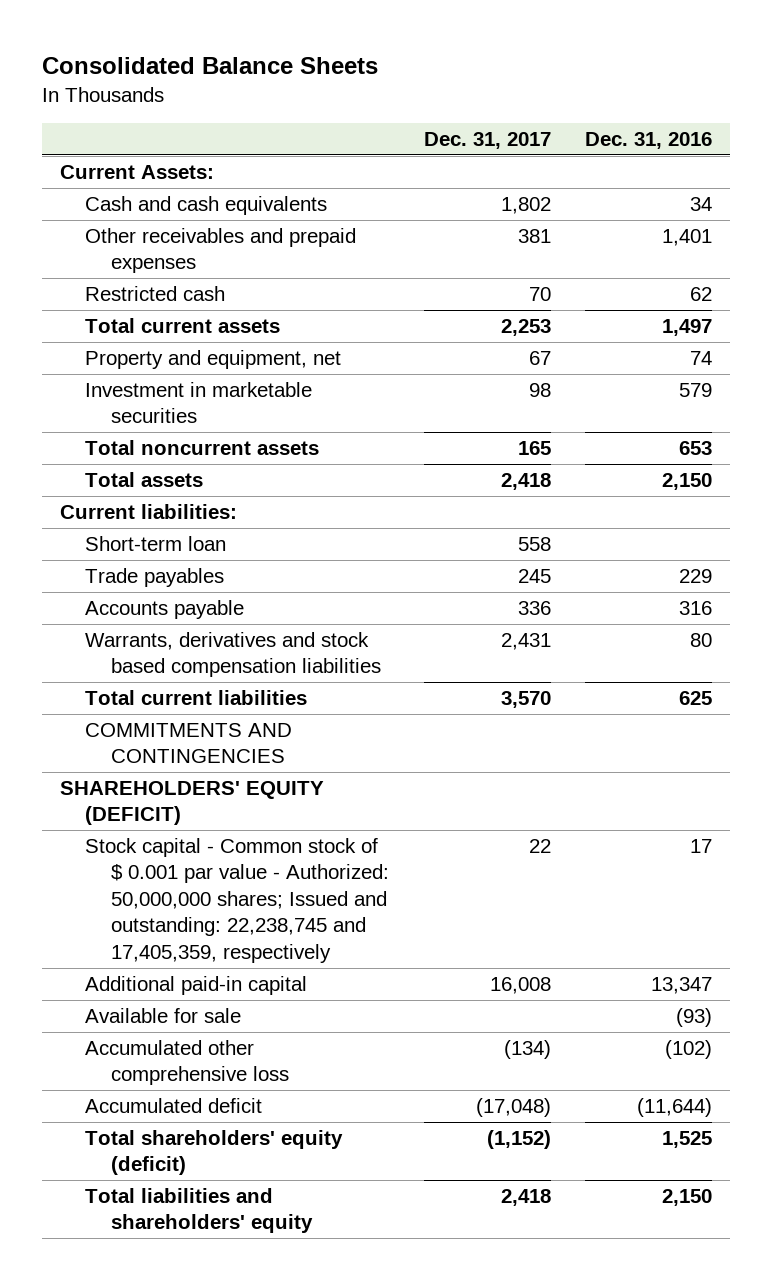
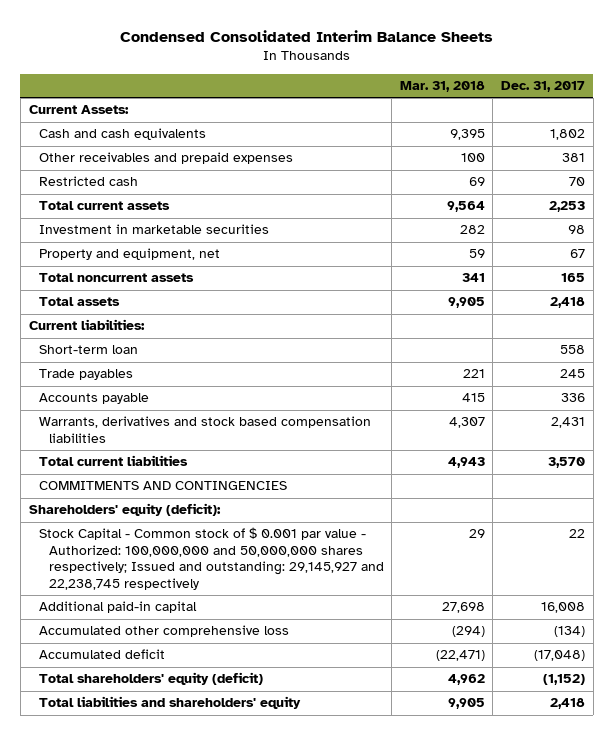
[42,57,379,75] Consolidated Balance Sheets -> [119,29,493,42] Condensed Consolidated Interim Balance Sheets
[585,131,713,149] Dec. 31, 2016 -> none
none -> [399,81,485,93] Mar. 31, 2018
[85,350,342,370] Property and equipment, net -> [38,248,220,261] Property and equipment, net
[59,781,324,826] SHAREHOLDERS' EQUITY (DEFICIT) -> [28,503,221,517] Shareholders' equity (deficit):
[85,838,389,963] Stock capital - Common stock of $ 0.001 par value - Authorized: 50,000,000 shares; Issued and outstanding: 22,238,745 and 17,405,359, respectively -> [38,527,384,590] Stock Capital - Common stock of $ 0.001 par value - Authorized: 100,000,000 and 50,000,000 shares respectively; Issued and outstanding: 29,145,927 and 22,238,745 respectively
[85,1008,242,1024] Available for sale -> none

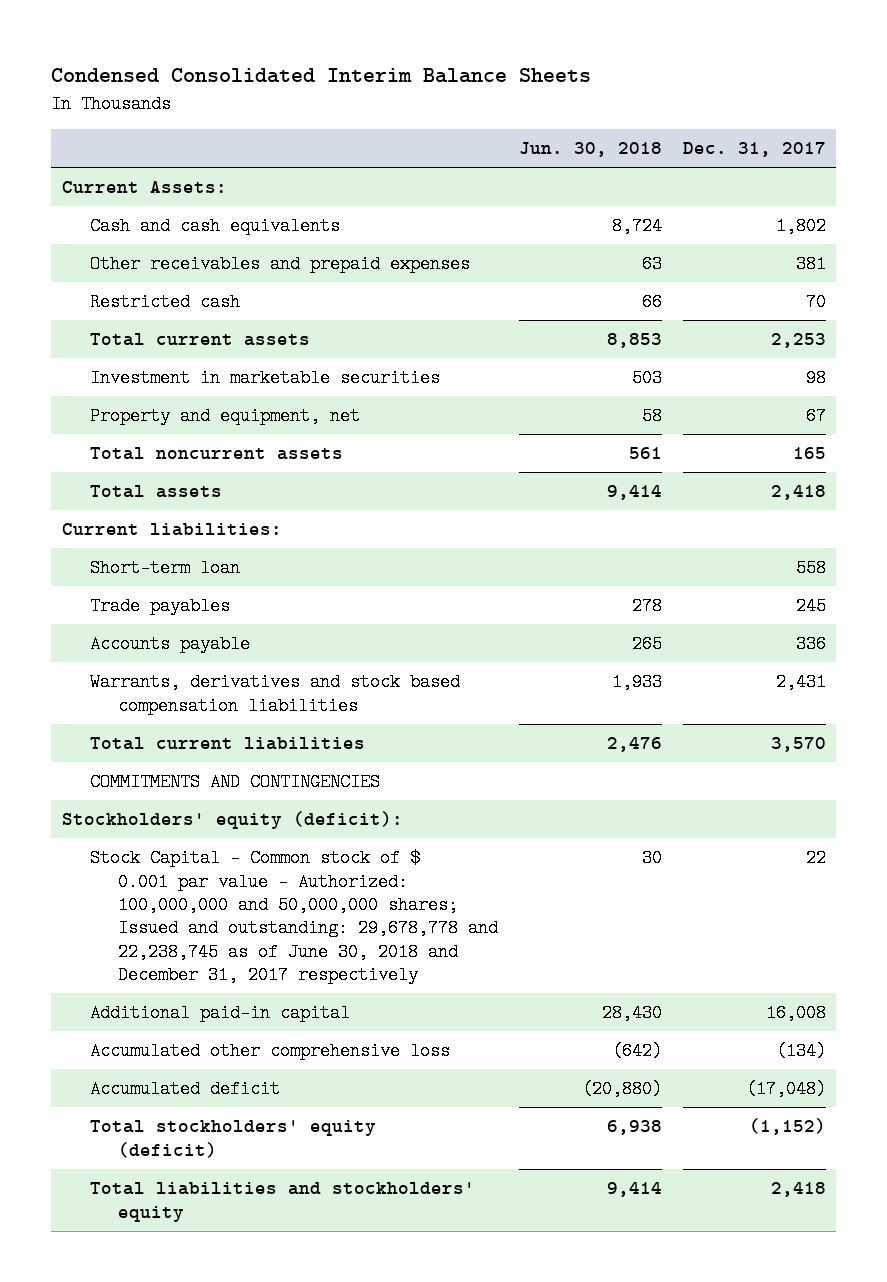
[399,81,485,93] Mar. 31, 2018 -> none
none -> [518,142,662,158] Jun. 30, 2018
[28,503,221,517] Shareholders' equity (deficit): -> [61,811,403,830] Stockholders' equity (deficit):
[38,527,384,590] Stock Capital - Common stock of $ 0.001 par value - Authorized: 100,000,000 and 50,000,000 shares respectively; Issued and outstanding: 29,145,927 and 22,238,745 respectively -> [90,849,499,985] Stock Capital - Common stock of $ 0.001 par value - Authorized: 100,000,000 and 50,000,000 shares; Issued and outstanding: 29,678,778 and 22,238,745 as of June 30, 2018 and December 31, 2017 respectively
[38,672,263,686] Total shareholders' equity (deficit) -> [90,1120,377,1158] Total stockholders' equity (deficit)
[38,696,301,710] Total liabilities and shareholders' equity -> [90,1182,476,1222] Total liabilities and stockholders' equity

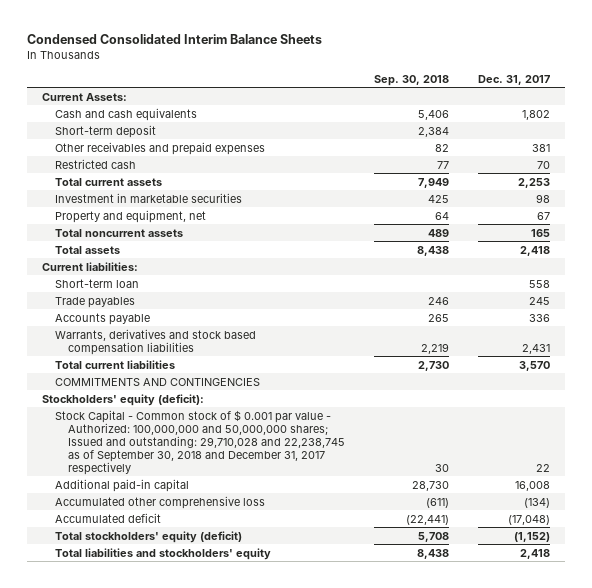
[518,142,662,158] Jun. 30, 2018 -> none
none -> [374,74,450,86] Sep. 30, 2018
none -> [54,124,156,138] Short-term deposit
[90,849,499,985] Stock Capital - Common stock of $ 0.001 par value - Authorized: 100,000,000 and 50,000,000 shares; Issued and outstanding: 29,678,778 and 22,238,745 as of June 30, 2018 and December 31, 2017 respectively -> [54,409,346,475] Stock Capital - Common stock of $ 0.001 par value - Authorized: 100,000,000 and 50,000,000 shares; Issued and outstanding: 29,710,028 and 22,238,745 as of September 30, 2018 and December 31, 2017 respectively

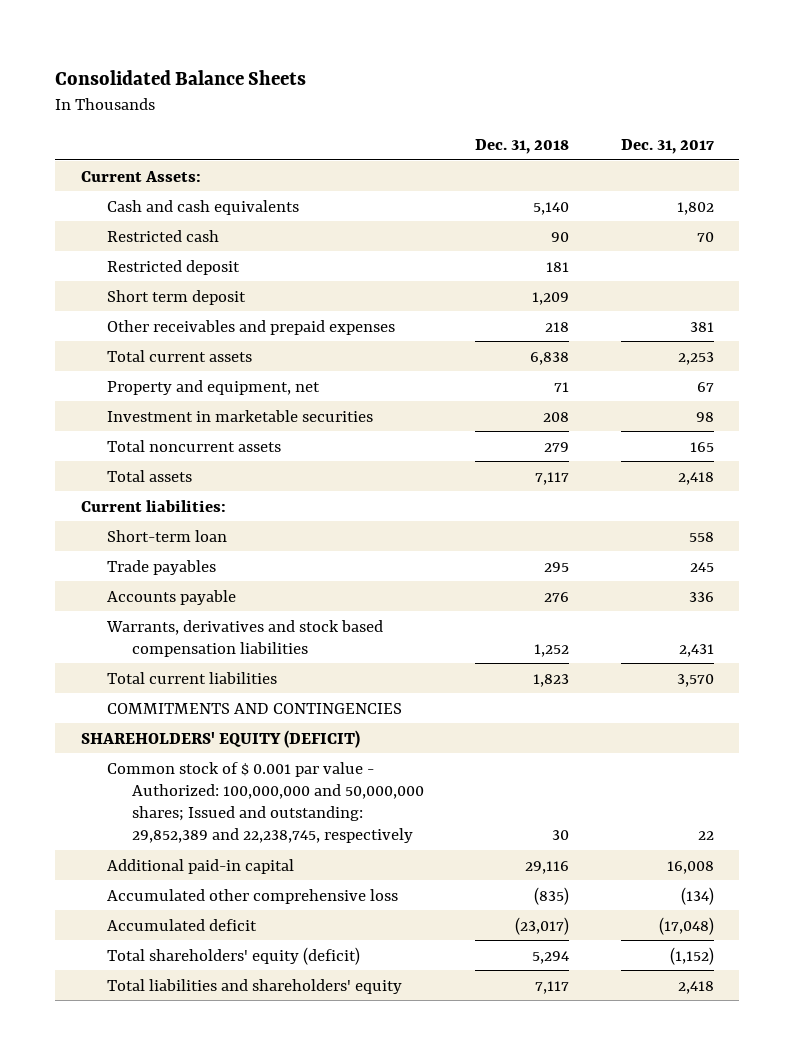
[27,34,323,45] Condensed Consolidated Interim Balance Sheets -> [55,69,307,85] Consolidated Balance Sheets
[374,74,450,86] Sep. 30, 2018 -> none
none -> [475,139,570,155] Dec. 31, 2018
[54,124,156,138] Short-term deposit -> none
none -> [106,259,240,275] Restricted deposit
none -> [106,289,246,305] Short term deposit
[54,141,265,155] Other receivables and prepaid expenses -> [106,319,395,335] Other receivables and prepaid expenses
[54,192,242,203] Investment in marketable securities -> [106,409,373,422] Investment in marketable securities
[41,393,204,406] Stockholders' equity (deficit): -> [80,729,360,748] SHAREHOLDERS' EQUITY (DEFICIT)
[54,409,346,475] Stock Capital - Common stock of $ 0.001 par value - Authorized: 100,000,000 and 50,000,000 shares; Issued and outstanding: 29,710,028 and 22,238,745 as of September 30, 2018 and December 31, 2017 respectively -> [106,761,425,843] Common stock of $ 0.001 par value - Authorized: 100,000,000 and 50,000,000 shares; Issued and outstanding: 29,852,389 and 22,238,745, respectively
[54,530,242,543] Total stockholders' equity (deficit) -> [106,946,360,965] Total shareholders' equity (deficit)
[54,547,271,560] Total liabilities and stockholders' equity -> [106,978,402,994] Total liabilities and shareholders' equity

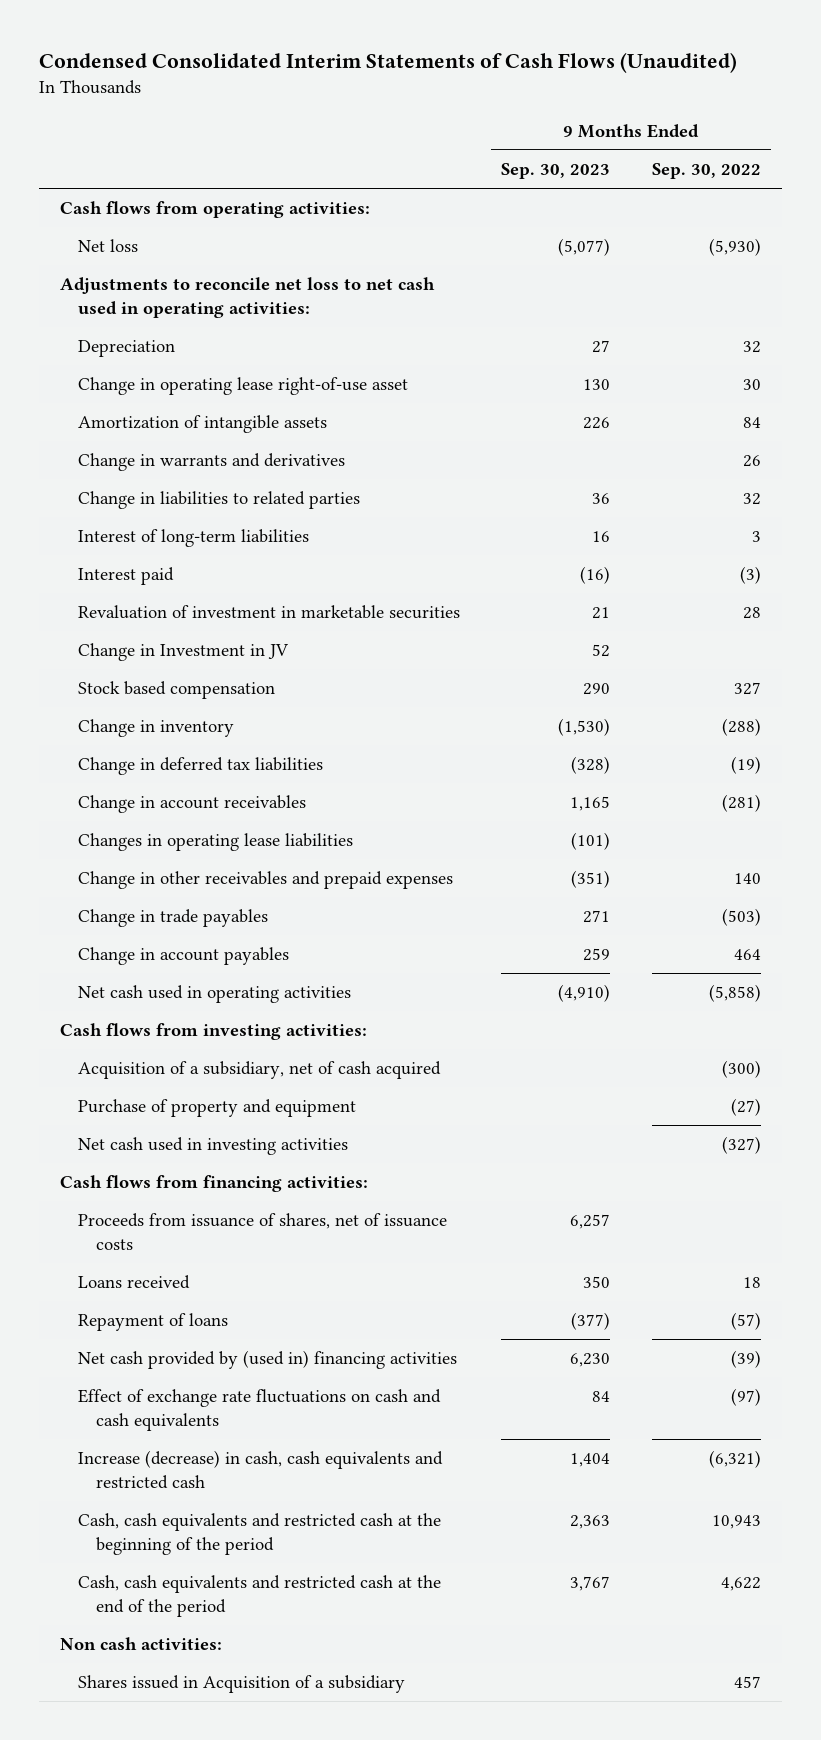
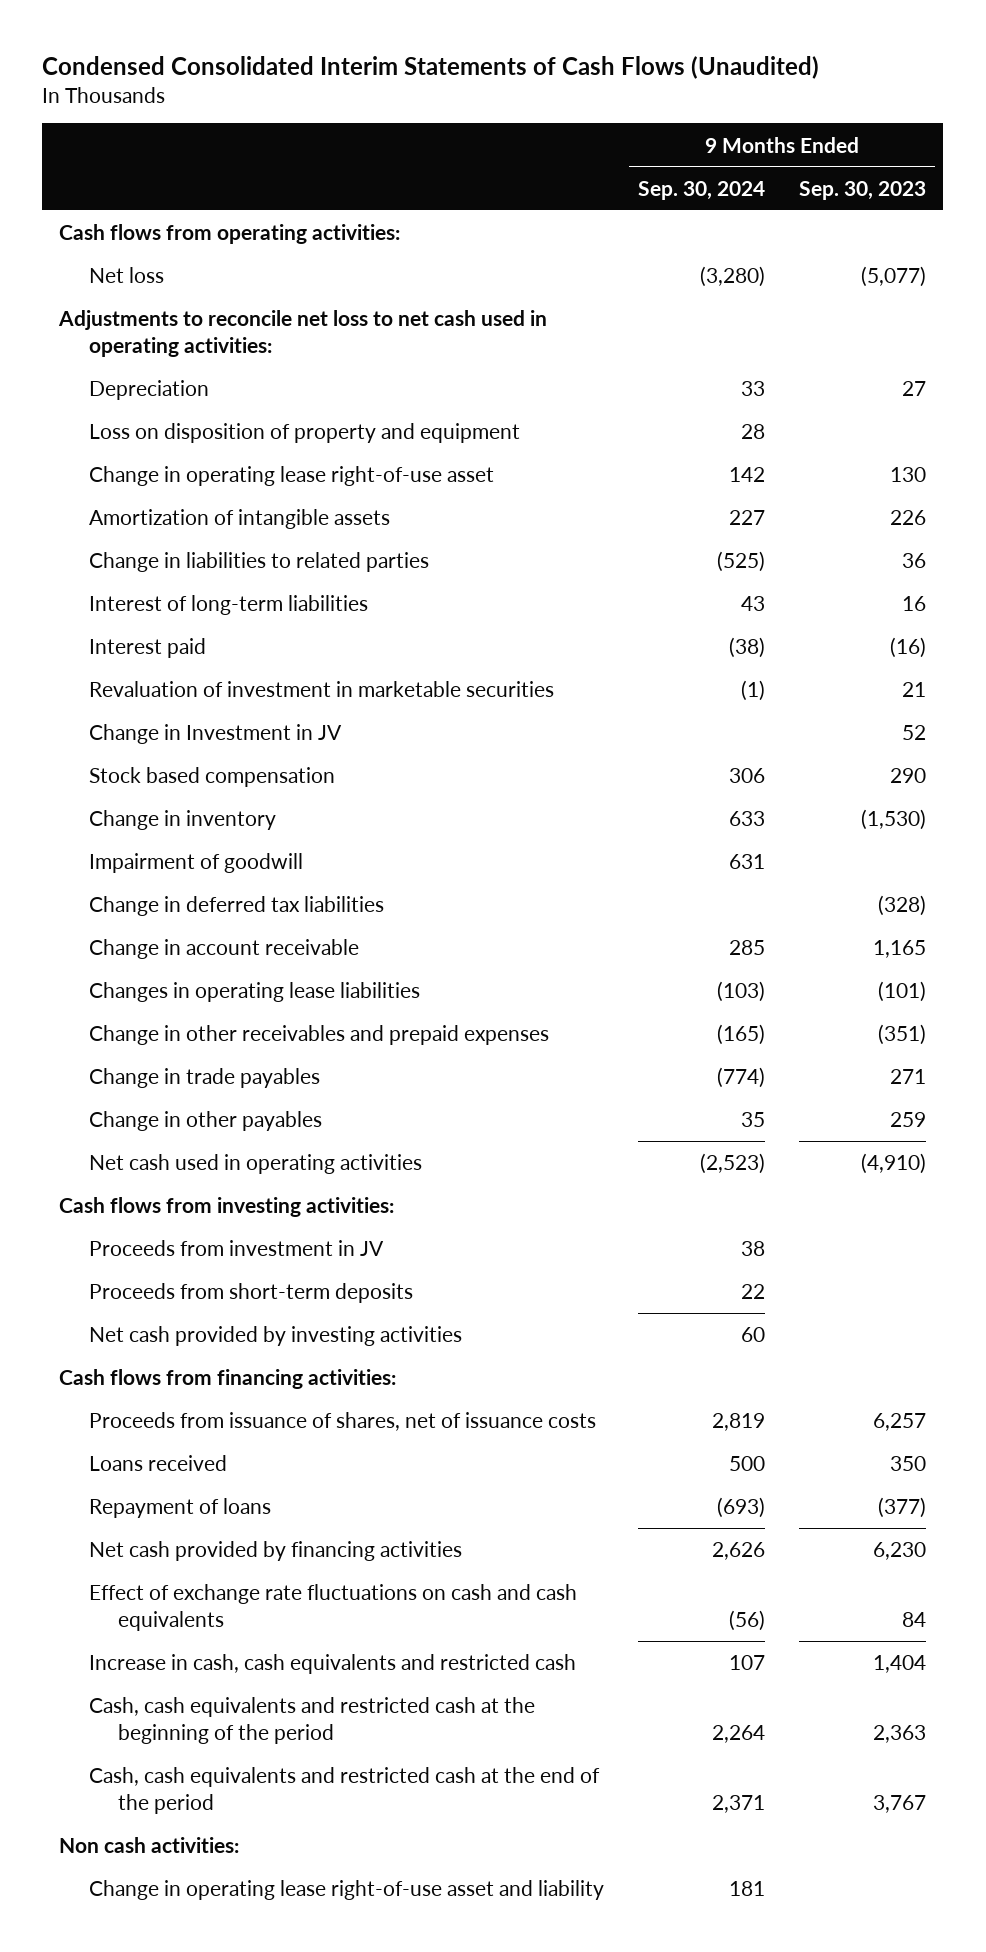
[651,163,761,180] Sep. 30, 2022 -> none
none -> [637,180,765,200] Sep. 30, 2024
none -> [88,423,520,444] Loss on disposition of property and equipment
[77,453,345,472] Change in warrants and derivatives -> none
none -> [88,853,303,874] Impairment of goodwill
[77,795,306,814] Change in account receivables -> [88,939,359,960] Change in account receivable
[77,947,289,966] Change in account payables -> [88,1111,322,1132] Change in other payables
[77,1061,441,1080] Acquisition of a subsidiary, net of cash acquired -> none
[77,1099,356,1118] Purchase of property and equipment -> none
none -> [88,1240,384,1257] Proceeds from investment in JV
none -> [88,1283,413,1304] Proceeds from short-term deposits
[77,1137,348,1156] Net cash used in investing activities -> [88,1326,462,1347] Net cash provided by investing activities
[77,1350,457,1370] Net cash provided by (used in) financing activities -> [88,1541,462,1562] Net cash provided by financing activities
[77,1450,443,1490] Increase (decrease) in cash, cash equivalents and restricted cash -> [88,1654,576,1675] Increase in cash, cash equivalents and restricted cash
[77,1675,405,1694] Shares issued in Acquisition of a subsidiary -> none
none -> [88,1880,604,1901] Change in operating lease right-of-use asset and liability

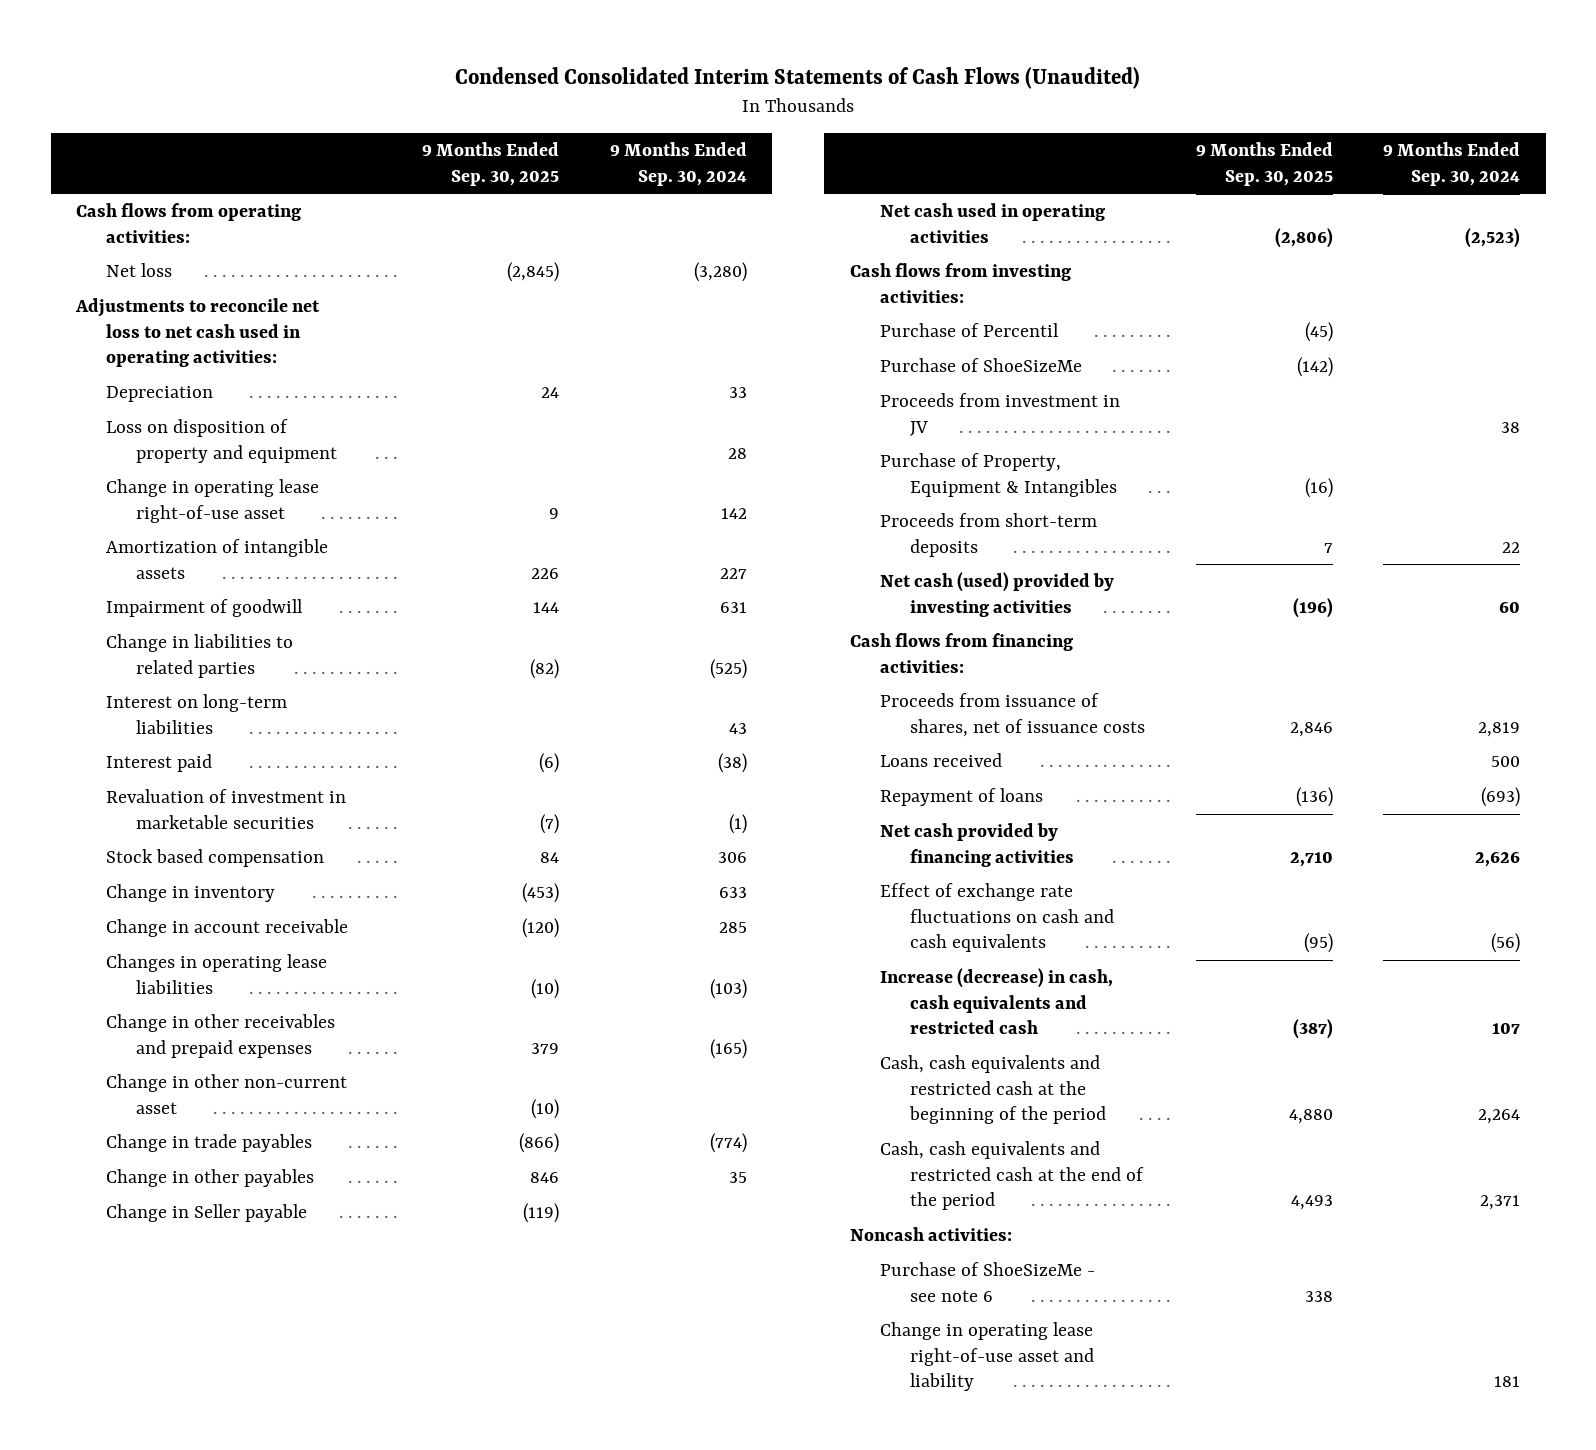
[799,180,927,200] Sep. 30, 2023 -> none
none -> [421,142,559,186] 9 Months Ended Sep. 30, 2025
[88,853,303,874] Impairment of goodwill -> [106,599,304,618] Impairment of goodwill
[88,595,368,616] Interest of long-term liabilities -> [106,694,288,734] Interest on long-term liabilities
[88,724,342,745] Change in Investment in JV -> none
[88,896,384,917] Change in deferred tax liabilities -> none
none -> [106,1074,348,1114] Change in other non-current asset
none -> [106,1204,308,1223] Change in Seller payable
none -> [879,323,1059,338] Purchase of Percentil
none -> [879,358,1082,373] Purchase of ShoeSizeMe
none -> [879,453,1117,497] Purchase of Property, Equipment & Intangibles
[88,1326,462,1347] Net cash provided by investing activities -> [879,572,1114,617] Net cash (used) provided by investing activities
[88,1654,576,1675] Increase in cash, cash equivalents and restricted cash -> [879,968,1113,1035] Increase (decrease) in cash, cash equivalents and restricted cash
[59,1837,240,1854] Non cash activities: -> [849,1227,1012,1242] Noncash activities:
none -> [879,1262,1095,1302] Purchase of ShoeSizeMe - see note 6

